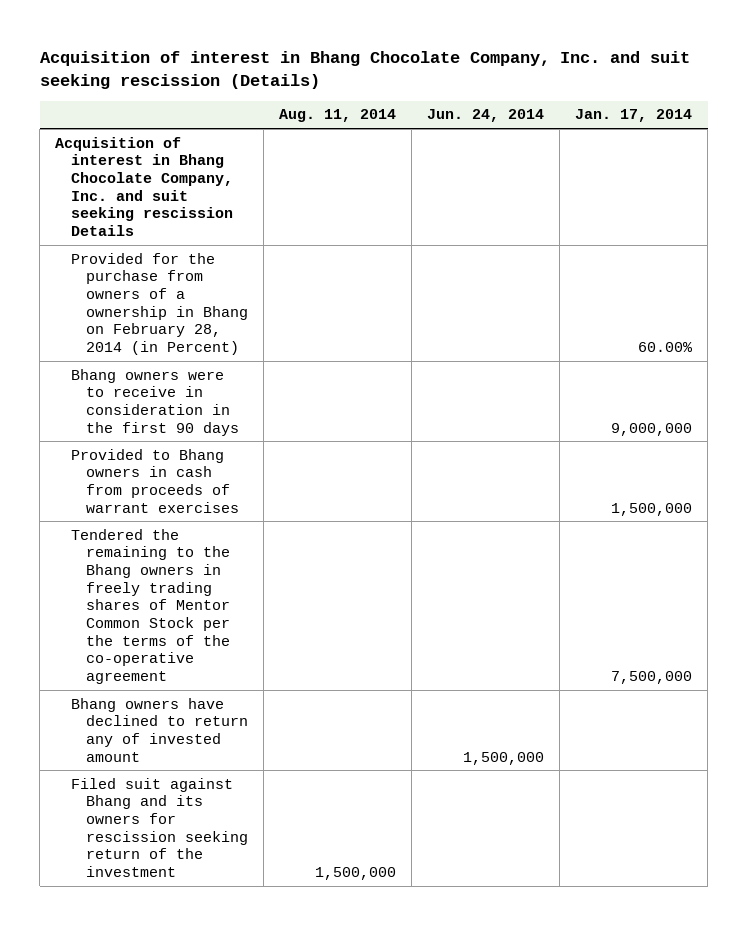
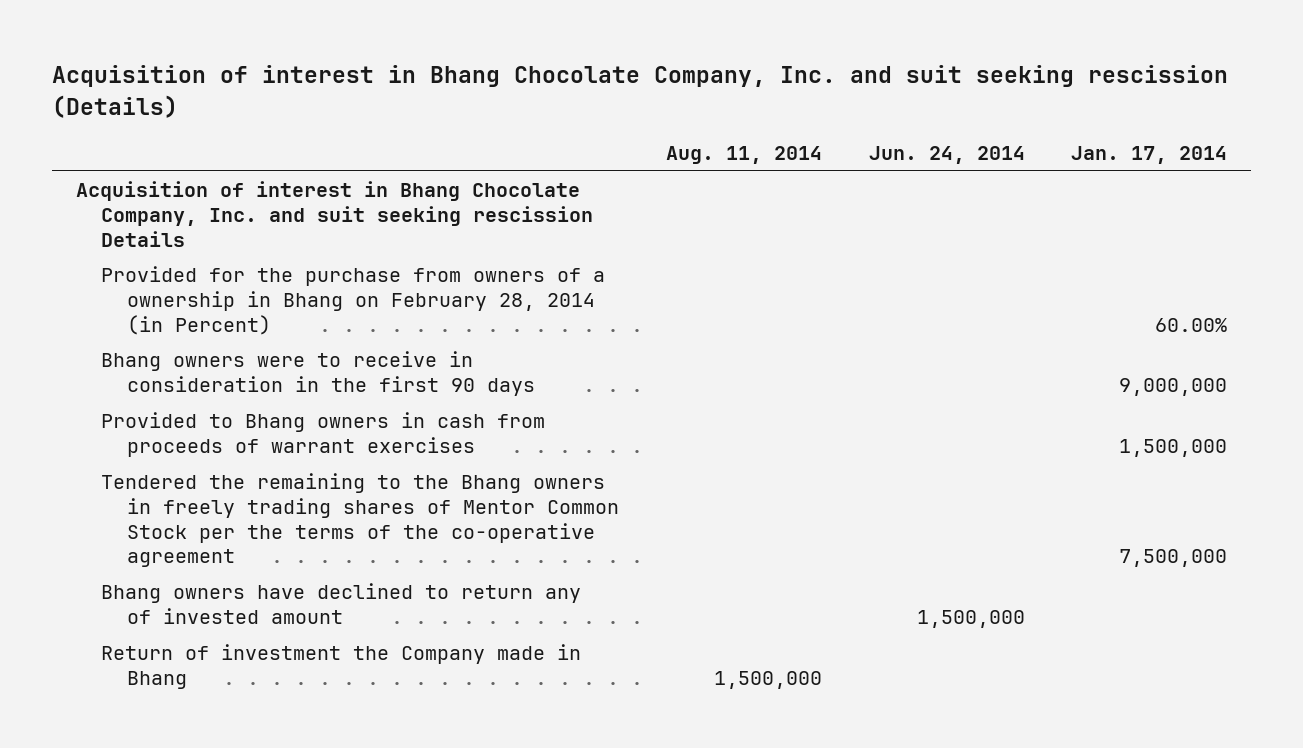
[70,777,248,877] Filed suit against Bhang and its owners for rescission seeking return of the investment -> none
none -> [101,644,582,689] Return of investment the Company made in Bhang

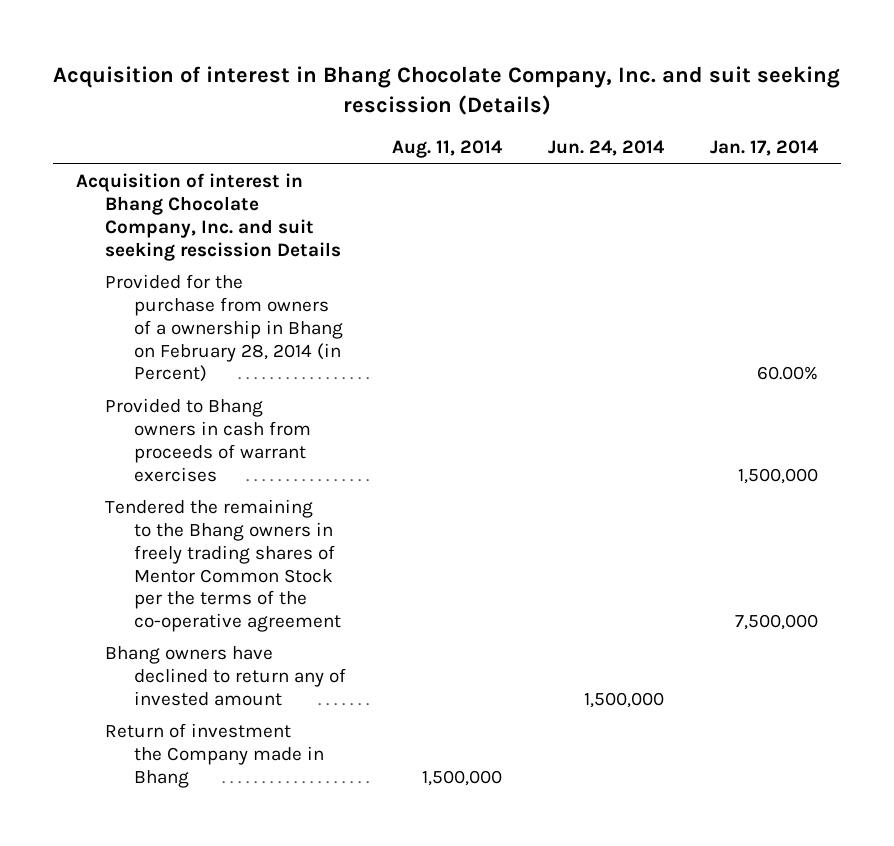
[101,351,536,396] Bhang owners were to receive in consideration in the first 90 days -> none

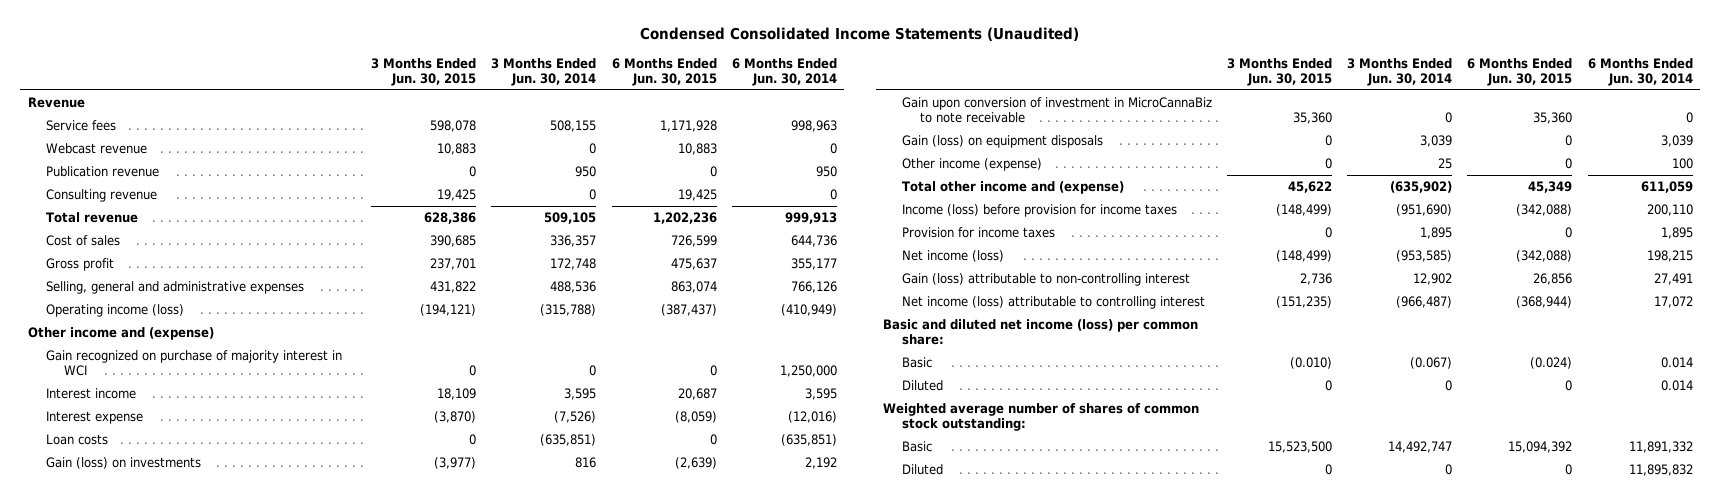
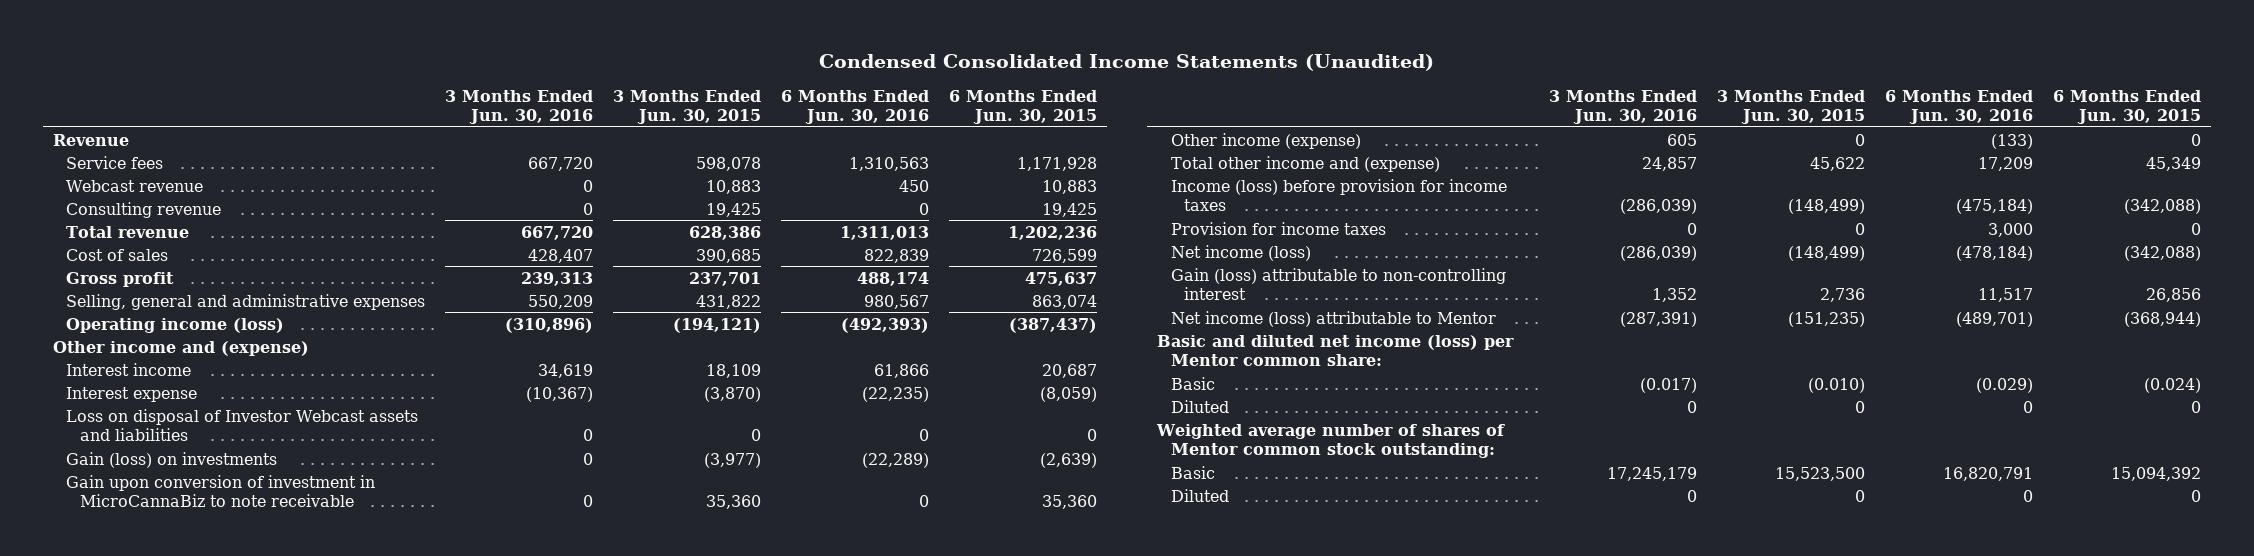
[491,57,597,86] 3 Months Ended Jun. 30, 2014 -> none
[731,57,837,86] 6 Months Ended Jun. 30, 2014 -> none
none -> [445,89,594,124] 3 Months Ended Jun. 30, 2016
none -> [781,89,930,124] 6 Months Ended Jun. 30, 2016
[45,165,159,177] Publication revenue -> none
[45,349,342,376] Gain recognized on purchase of majority interest in WCI -> none
[45,433,108,445] Loan costs -> none
none -> [66,408,419,441] Loss on disposal of Investor Webcast assets and liabilities
[901,134,1103,148] Gain (loss) on equipment disposals -> none
[901,295,1205,309] Net income (loss) attributable to controlling interest -> [1170,310,1496,327] Net income (loss) attributable to Mentor
[883,318,1199,345] Basic and diluted net income (loss) per common share: -> [1157,334,1515,366] Basic and diluted net income (loss) per Mentor common share:
[883,402,1200,431] Weighted average number of shares of common stock outstanding: -> [1156,423,1506,458] Weighted average number of shares of Mentor common stock outstanding:

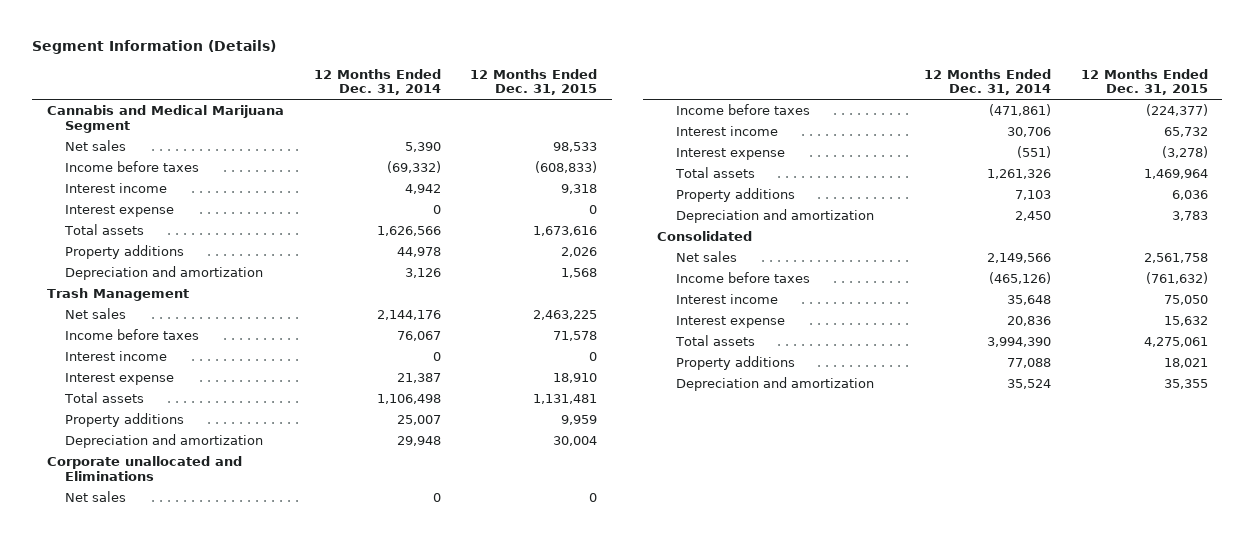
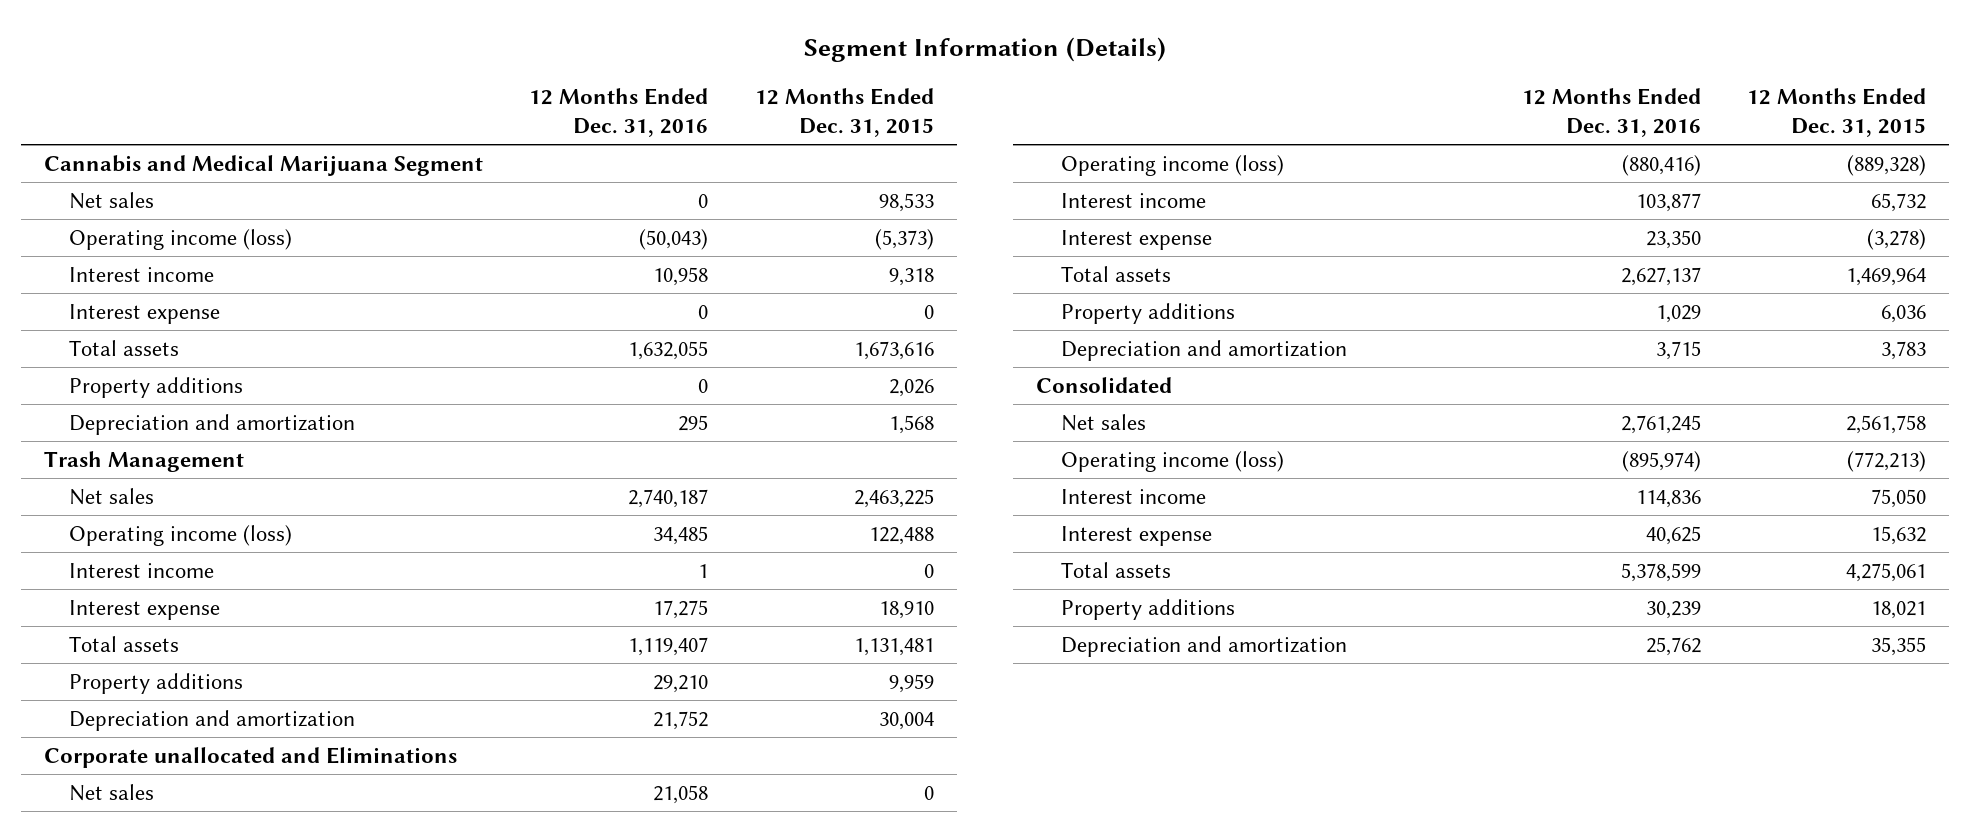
[313,68,441,96] 12 Months Ended Dec. 31, 2014 -> none
none -> [529,88,709,138] 12 Months Ended Dec. 31, 2016
[65,160,200,172] Income before taxes -> none
none -> [68,228,292,250] Operating income (loss)
[65,328,200,340] Income before taxes -> none
none -> [68,524,292,546] Operating income (loss)
[675,103,810,115] Income before taxes -> none
none -> [1060,154,1284,176] Operating income (loss)
[675,271,810,283] Income before taxes -> none
none -> [1060,450,1284,472] Operating income (loss)

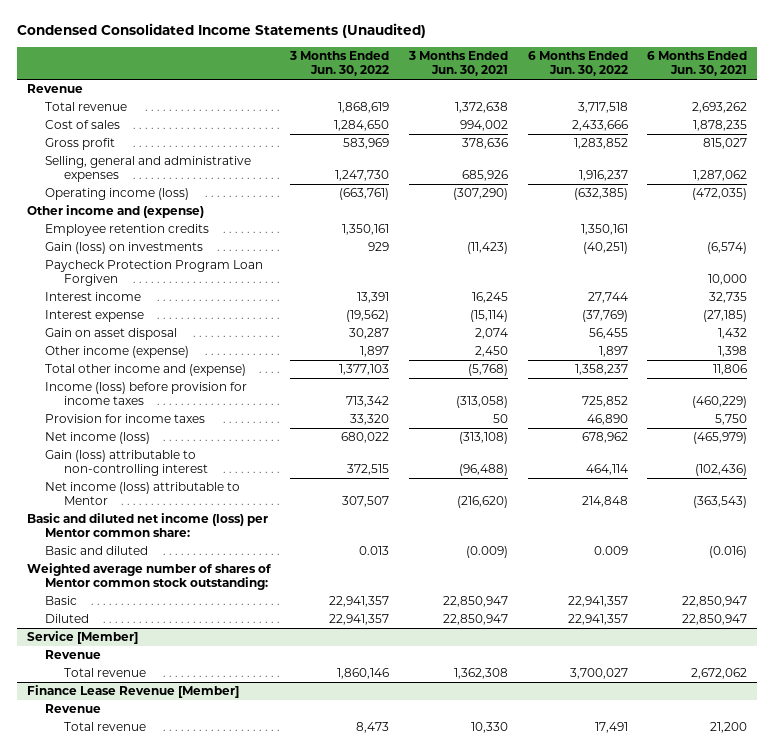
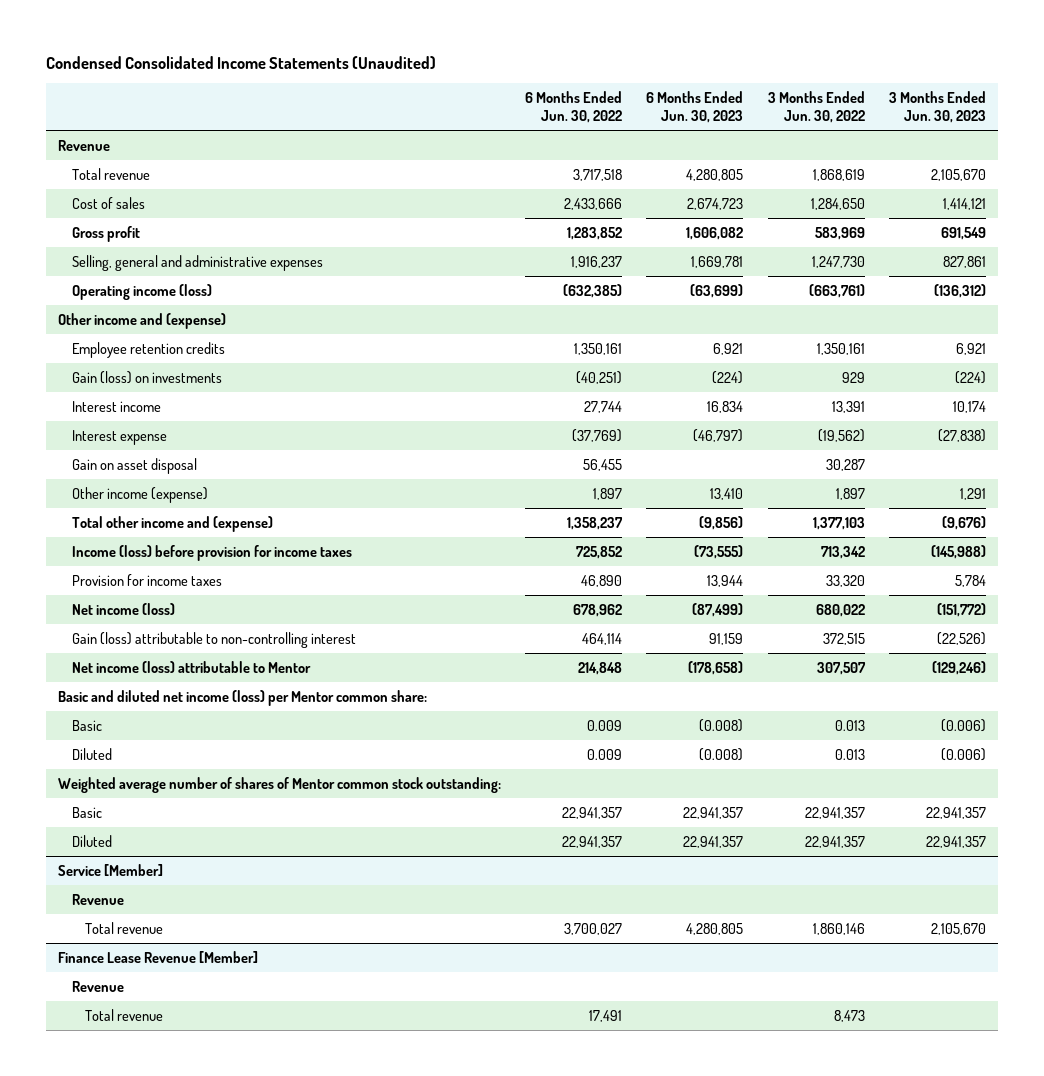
[408,51,509,77] 3 Months Ended Jun. 30, 2021 -> none
[647,51,748,77] 6 Months Ended Jun. 30, 2021 -> none
none -> [646,90,744,124] 6 Months Ended Jun. 30, 2023
none -> [888,90,986,124] 3 Months Ended Jun. 30, 2023
[45,260,264,287] Paycheck Protection Program Loan Forgiven -> none
[45,546,149,556] Basic and diluted -> [71,719,102,731] Basic
none -> [71,747,112,760] Diluted

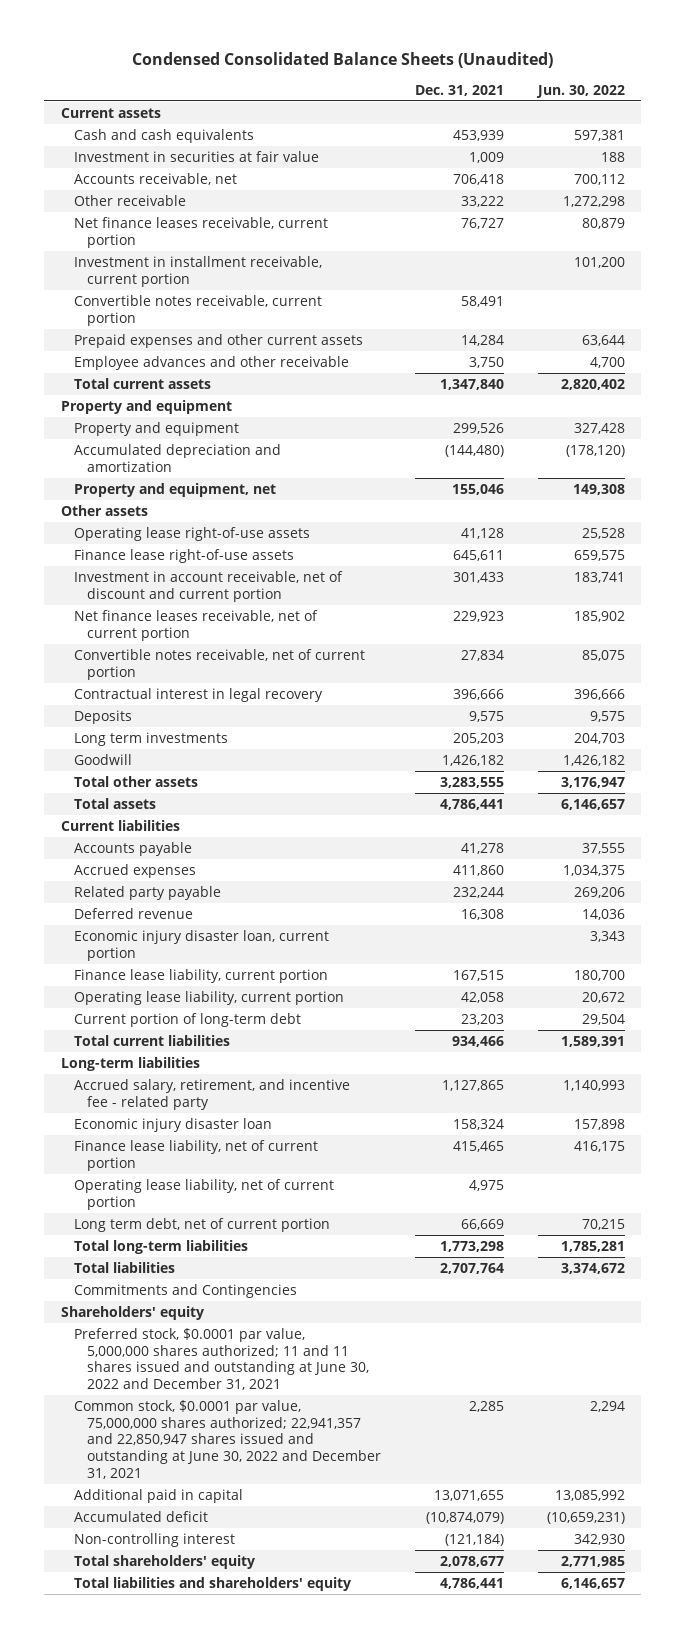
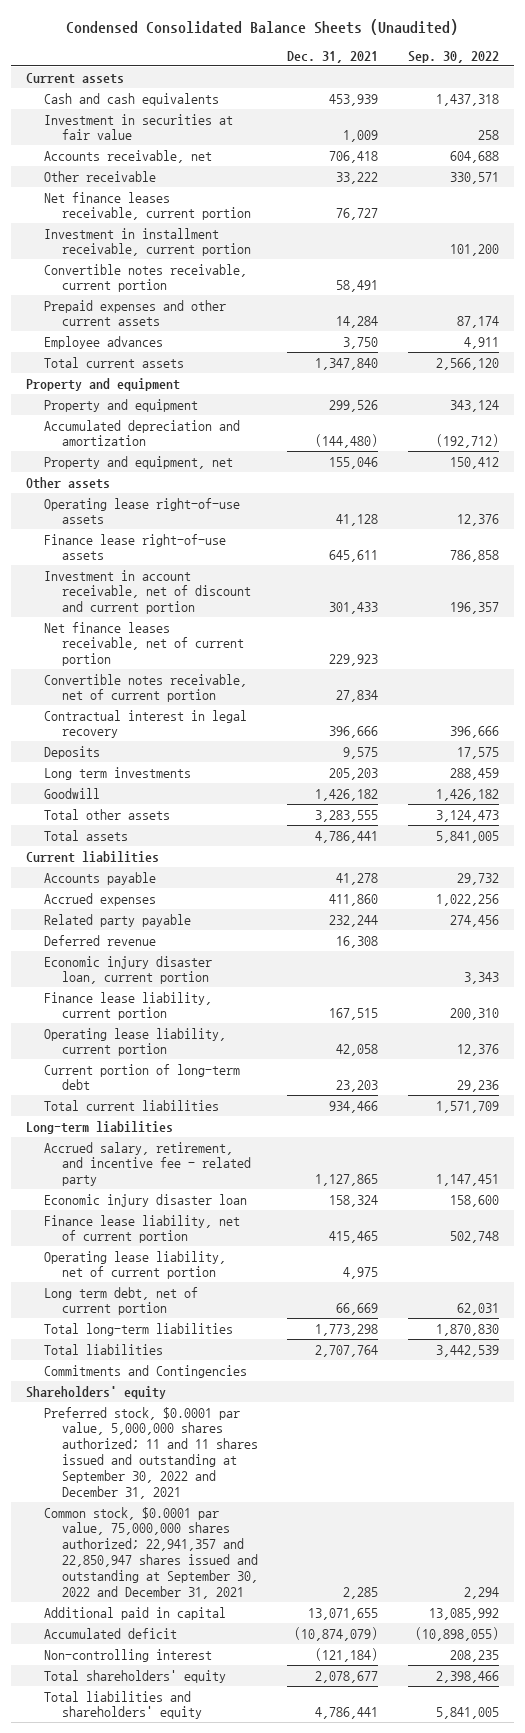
[535,84,625,98] Jun. 30, 2022 -> none
none -> [408,50,500,63] Sep. 30, 2022
[74,355,350,370] Employee advances and other receivable -> [43,335,163,349] Employee advances
[74,1327,370,1391] Preferred stock, $0.0001 par value, 5,000,000 shares authorized; 11 and 11 shares issued and outstanding at June 30, 2022 and December 31, 2021 -> [43,1406,258,1499] Preferred stock, $0.0001 par value, 5,000,000 shares authorized; 11 and 11 shares issued and outstanding at September 30, 2022 and December 31, 2021
[74,1399,382,1479] Common stock, $0.0001 par value, 75,000,000 shares authorized; 22,941,357 and 22,850,947 shares issued and outstanding at June 30, 2022 and December 31, 2021 -> [43,1506,258,1599] Common stock, $0.0001 par value, 75,000,000 shares authorized; 22,941,357 and 22,850,947 shares issued and outstanding at September 30, 2022 and December 31, 2021

